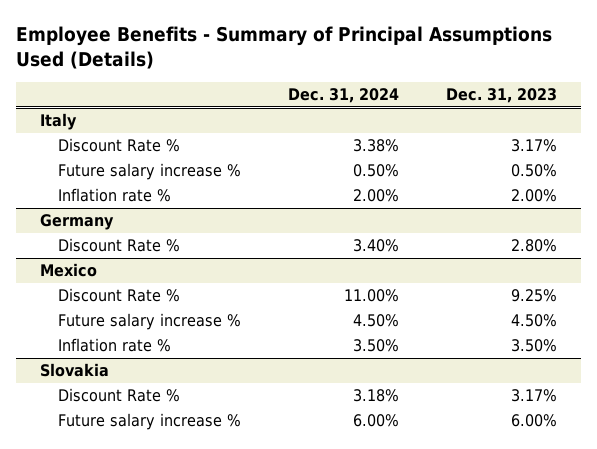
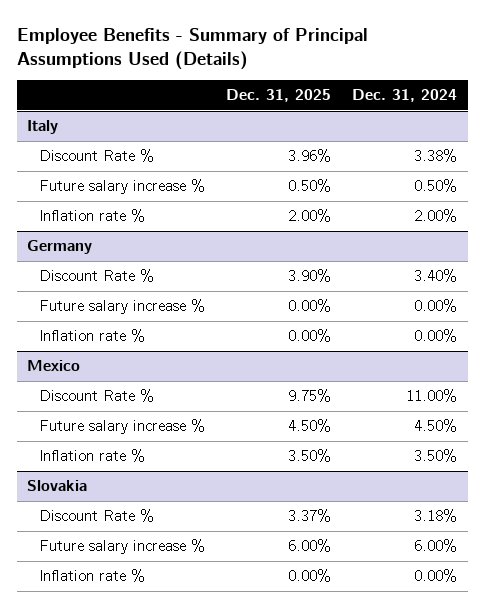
[446,87,558,103] Dec. 31, 2023 -> none
none -> [226,89,332,103] Dec. 31, 2025
none -> [39,299,206,315] Future salary increase %
none -> [39,329,146,343] Inflation rate %
none -> [39,569,146,583] Inflation rate %

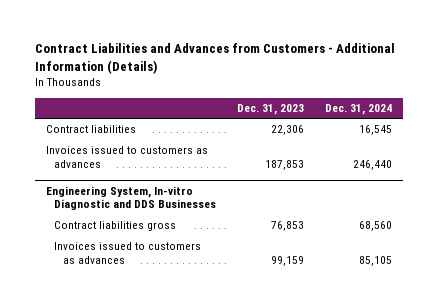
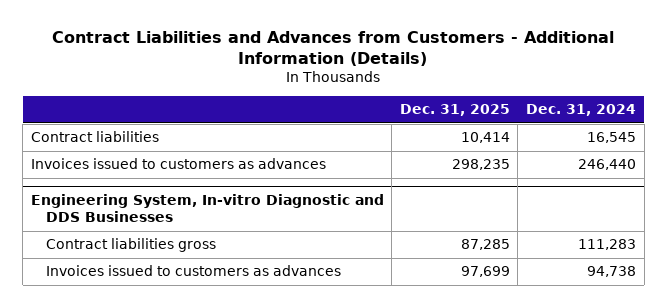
[237,104,305,116] Dec. 31, 2023 -> none
none -> [399,104,510,117] Dec. 31, 2025
[359,221,393,232] 68,560 -> [577,239,636,251] 111,283
[359,255,393,266] 85,105 -> [586,266,636,278] 94,738

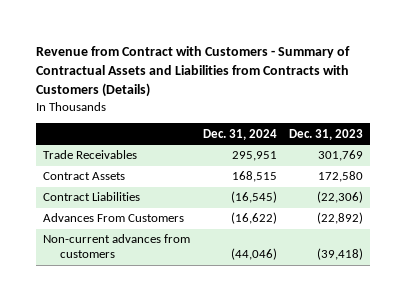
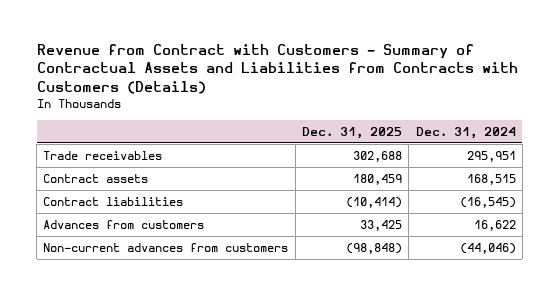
[289,128,364,140] Dec. 31, 2023 -> none
none -> [302,126,403,139] Dec. 31, 2025
[42,150,137,160] Trade Receivables -> [43,150,163,160] Trade receivables
[42,172,125,181] Contract Assets -> [43,173,149,183] Contract assets
[42,192,140,202] Contract Liabilities -> [43,196,184,206] Contract liabilities
[42,213,184,223] Advances From Customers -> [43,219,205,229] Advances from customers
[230,212,277,225] (16,622) -> [473,219,516,231] 16,622

